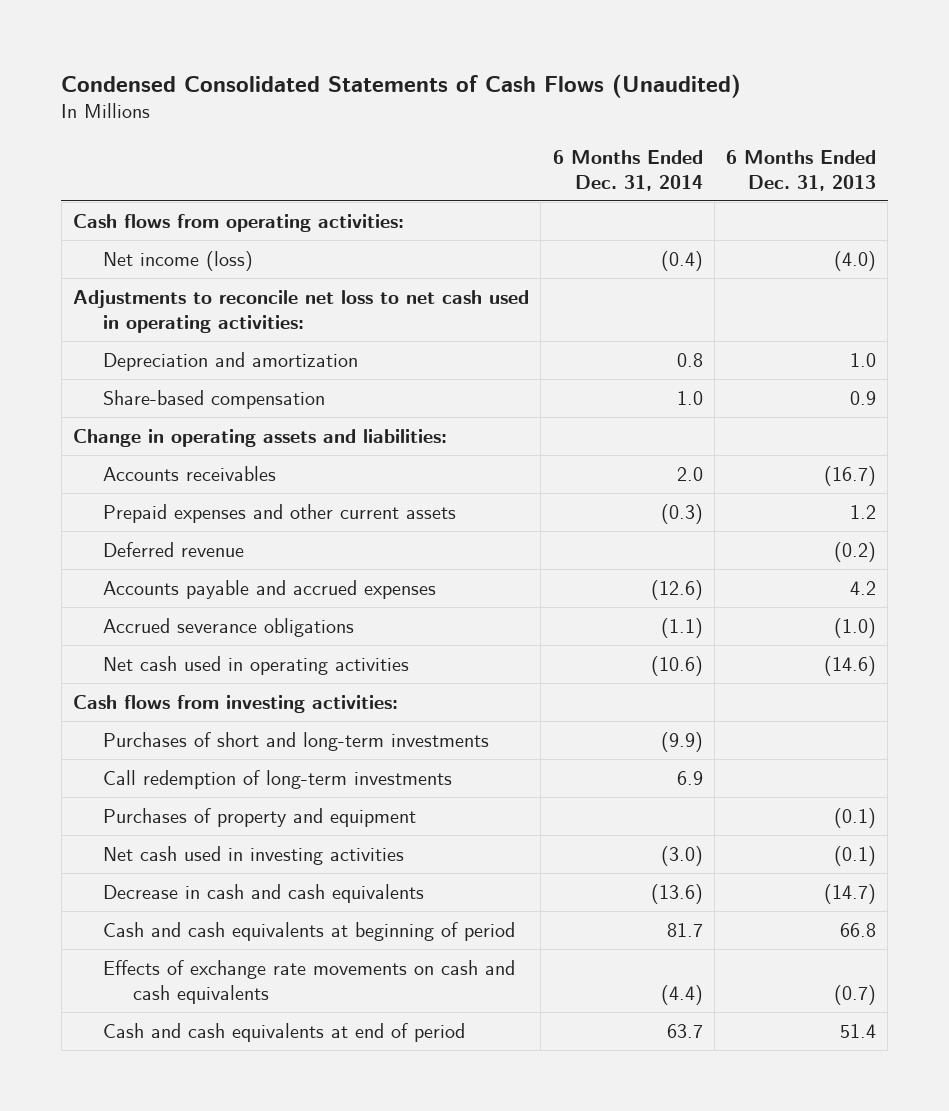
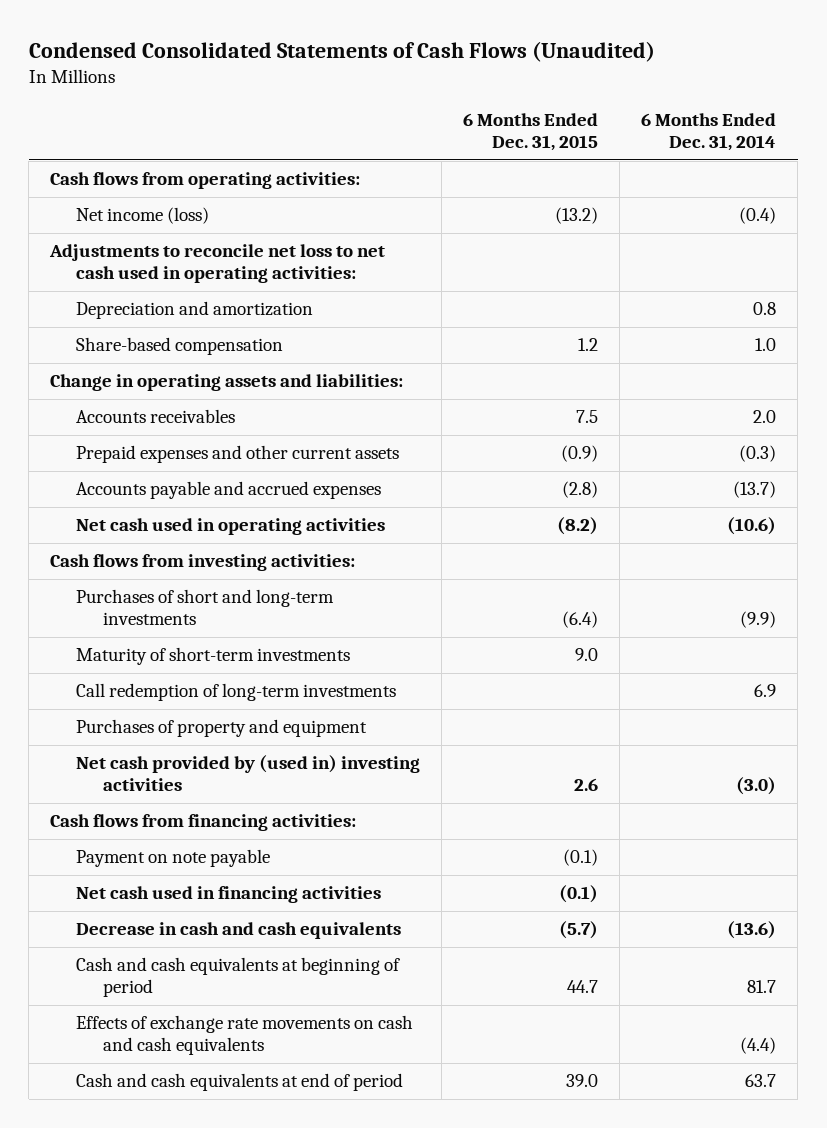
[726,149,877,191] 6 Months Ended Dec. 31, 2013 -> none
none -> [463,113,599,152] 6 Months Ended Dec. 31, 2015
[103,541,245,557] Deferred revenue -> none
[103,617,355,637] Accrued severance obligations -> none
[650,579,703,600] (12.6) -> [733,481,777,499] (13.7)
none -> [76,647,351,666] Maturity of short-term investments
[103,845,405,865] Net cash used in investing activities -> [76,755,421,792] Net cash provided by (used in) investing activities
none -> [50,814,357,832] Cash flows from financing activities:
none -> [76,849,271,868] Payment on note payable
none -> [76,886,382,904] Net cash used in financing activities

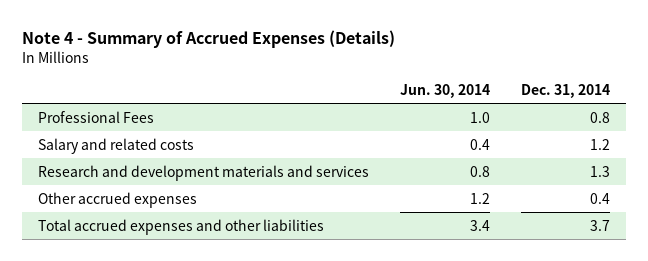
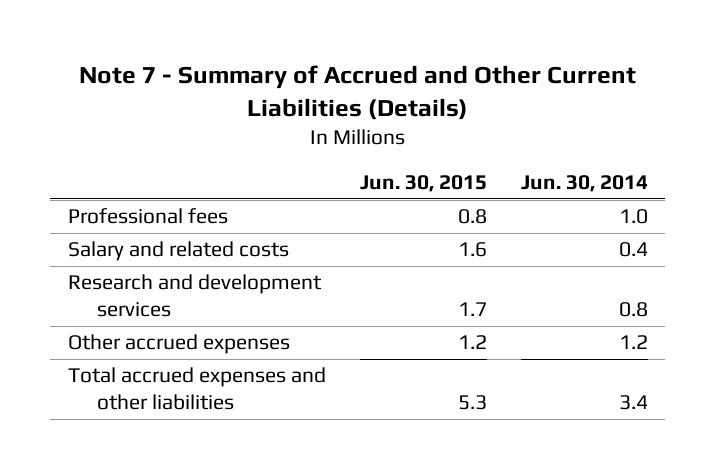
[22,29,396,48] Note 4 - Summary of Accrued Expenses (Details) -> [78,65,636,120] Note 7 - Summary of Accrued and Other Current Liabilities (Details)
[521,83,611,98] Dec. 31, 2014 -> none
none -> [359,174,487,192] Jun. 30, 2015
[38,110,155,123] Professional Fees -> [67,208,228,225] Professional fees
[38,164,370,181] Research and development materials and services -> [67,274,322,317] Research and development services

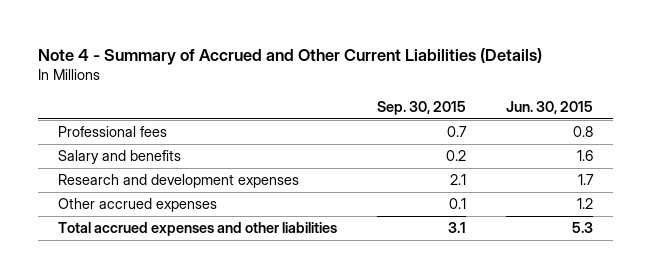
[78,65,636,120] Note 7 - Summary of Accrued and Other Current Liabilities (Details) -> [38,47,543,65] Note 4 - Summary of Accrued and Other Current Liabilities (Details)
[520,174,648,192] Jun. 30, 2014 -> none
none -> [377,100,467,115] Sep. 30, 2015
[67,241,289,262] Salary and related costs -> [58,150,182,165] Salary and benefits
[67,274,322,317] Research and development services -> [58,174,300,189] Research and development expenses

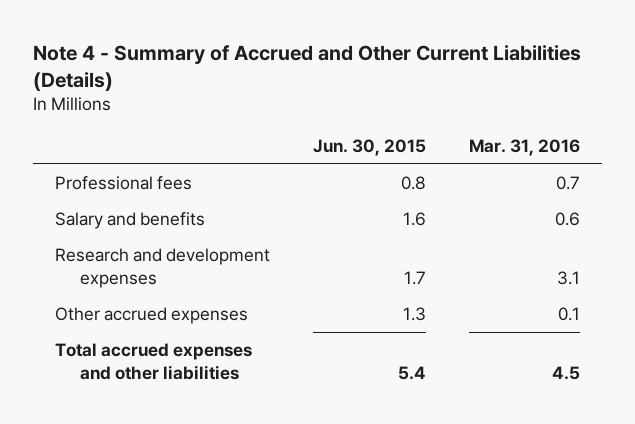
[377,100,467,115] Sep. 30, 2015 -> none
none -> [469,138,581,156] Mar. 31, 2016
[577,198,594,210] 1.2 -> [402,307,426,322] 1.3
[572,222,594,234] 5.3 -> [397,365,426,380] 5.4

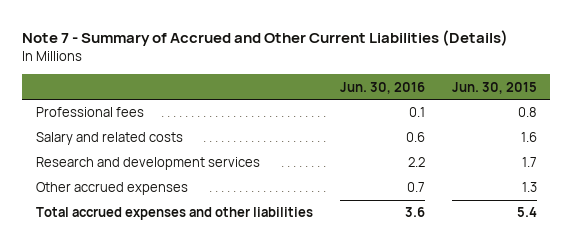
[32,44,581,91] Note 4 - Summary of Accrued and Other Current Liabilities (Details) -> [22,29,509,46] Note 7 - Summary of Accrued and Other Current Liabilities (Details)
[469,138,581,156] Mar. 31, 2016 -> none
none -> [339,81,425,94] Jun. 30, 2016
[54,212,205,230] Salary and benefits -> [35,132,183,146] Salary and related costs
[54,248,270,288] Research and development expenses -> [35,157,260,171] Research and development services

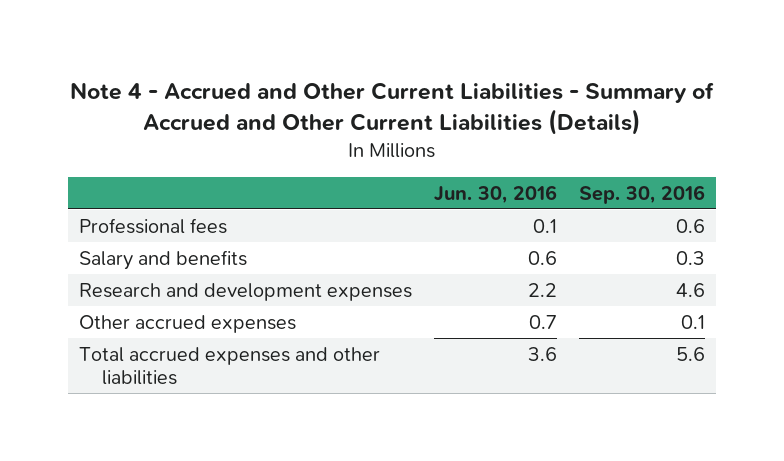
[22,29,509,46] Note 7 - Summary of Accrued and Other Current Liabilities (Details) -> [69,82,714,136] Note 4 - Accrued and Other Current Liabilities - Summary of Accrued and Other Current Liabilities (Details)
[451,81,537,94] Jun. 30, 2015 -> none
none -> [578,184,705,204] Sep. 30, 2016
[35,132,183,146] Salary and related costs -> [79,249,248,270] Salary and benefits
[35,157,260,171] Research and development services -> [79,282,413,301] Research and development expenses

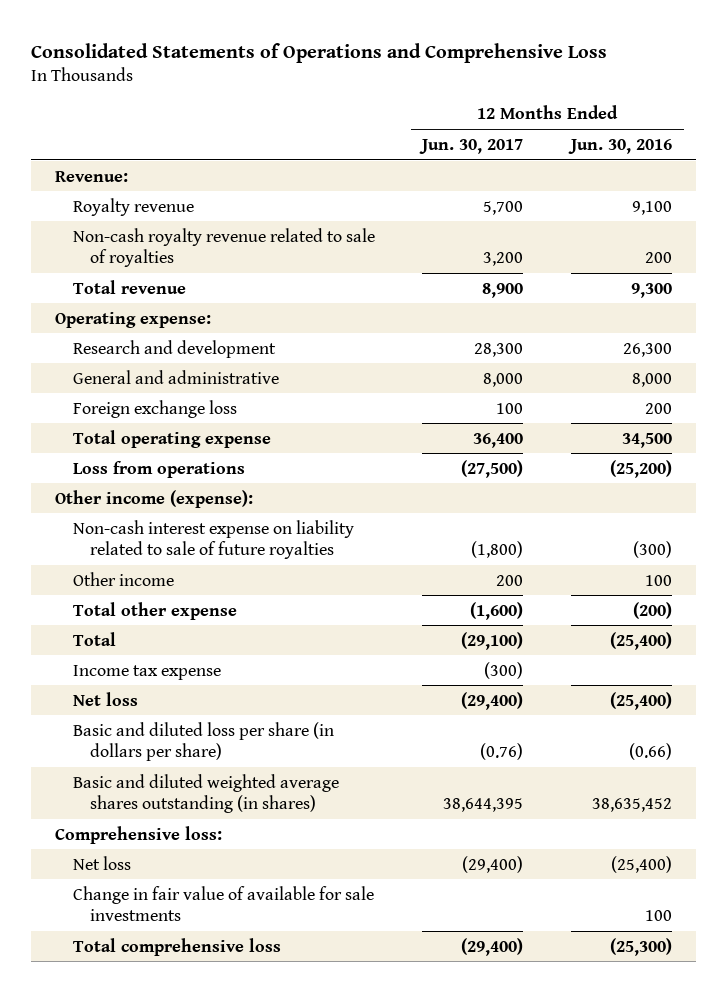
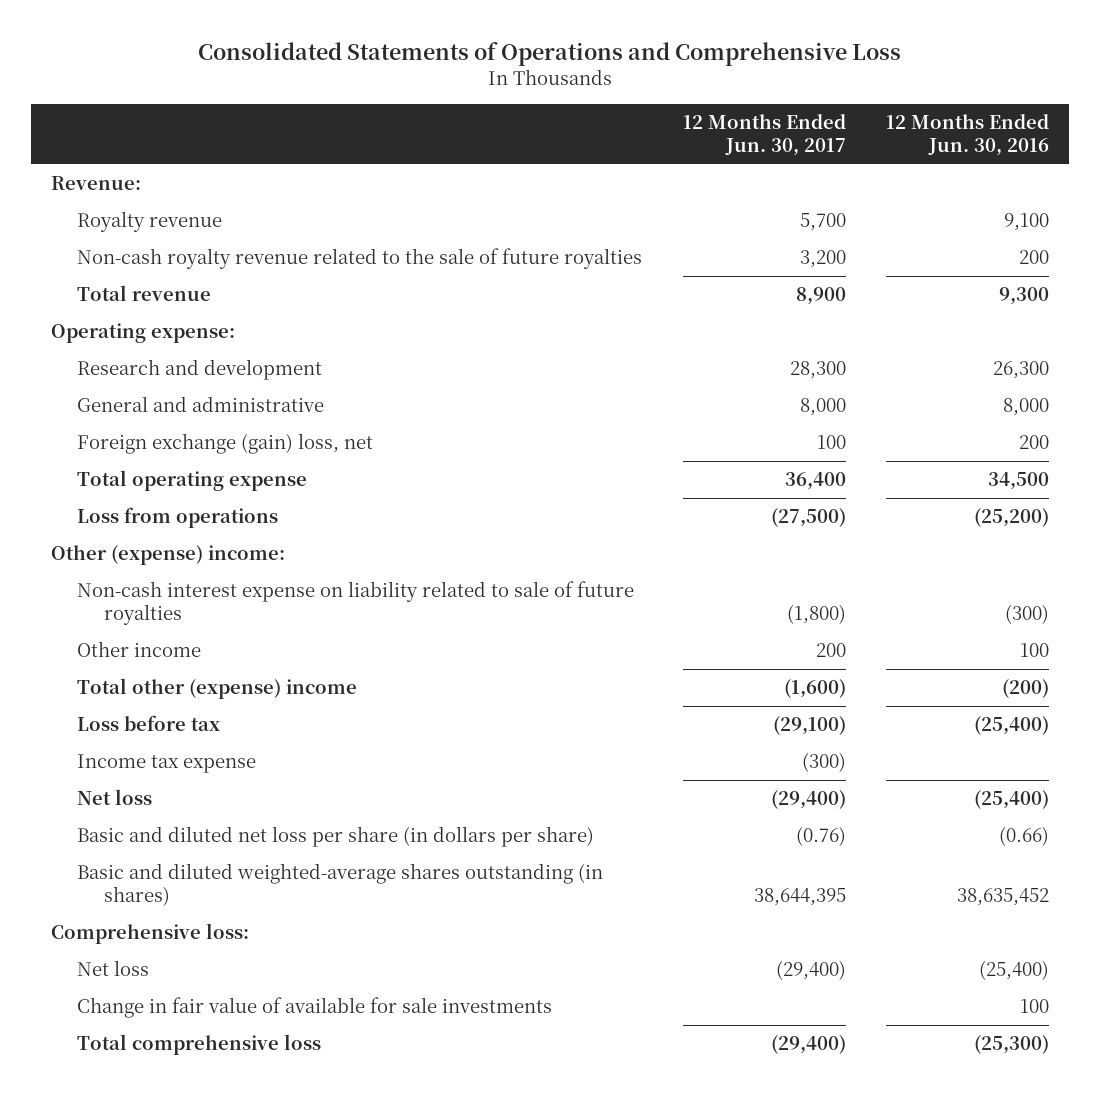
[72,227,375,268] Non-cash royalty revenue related to sale of royalties -> [77,248,643,270] Non-cash royalty revenue related to the sale of future royalties
[72,399,237,418] Foreign exchange loss -> [77,433,374,455] Foreign exchange (gain) loss, net
[55,489,254,508] Other income (expense): -> [51,545,286,566] Other (expense) income:
[72,601,237,620] Total other expense -> [77,678,358,700] Total other (expense) income
[72,631,116,646] Total -> [77,715,221,732] Loss before tax
[72,721,334,762] Basic and diluted loss per share (in dollars per share) -> [77,826,595,848] Basic and diluted net loss per share (in dollars per share)
[72,773,339,814] Basic and diluted weighted average shares outstanding (in shares) -> [77,863,604,907] Basic and diluted weighted-average shares outstanding (in shares)

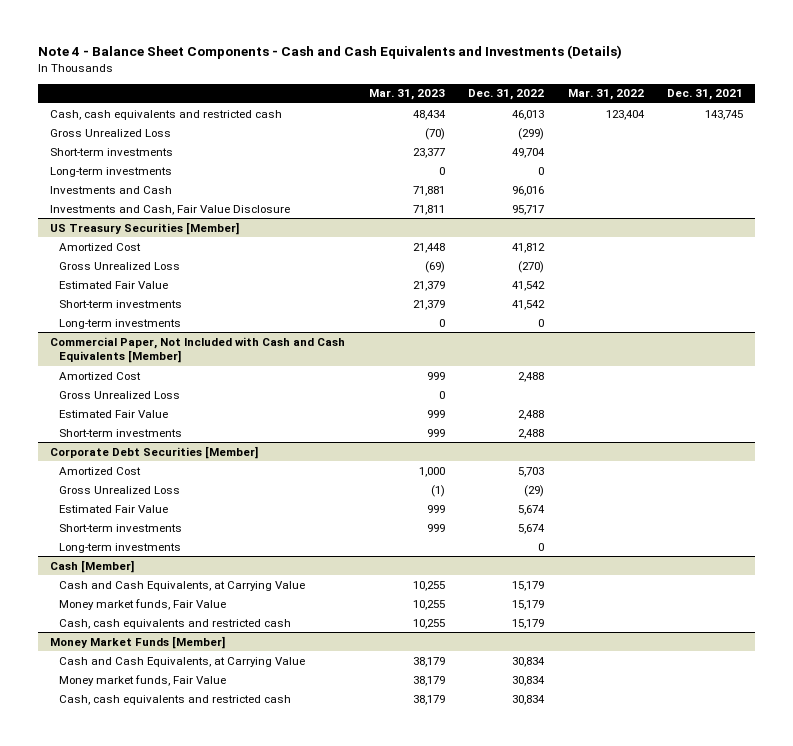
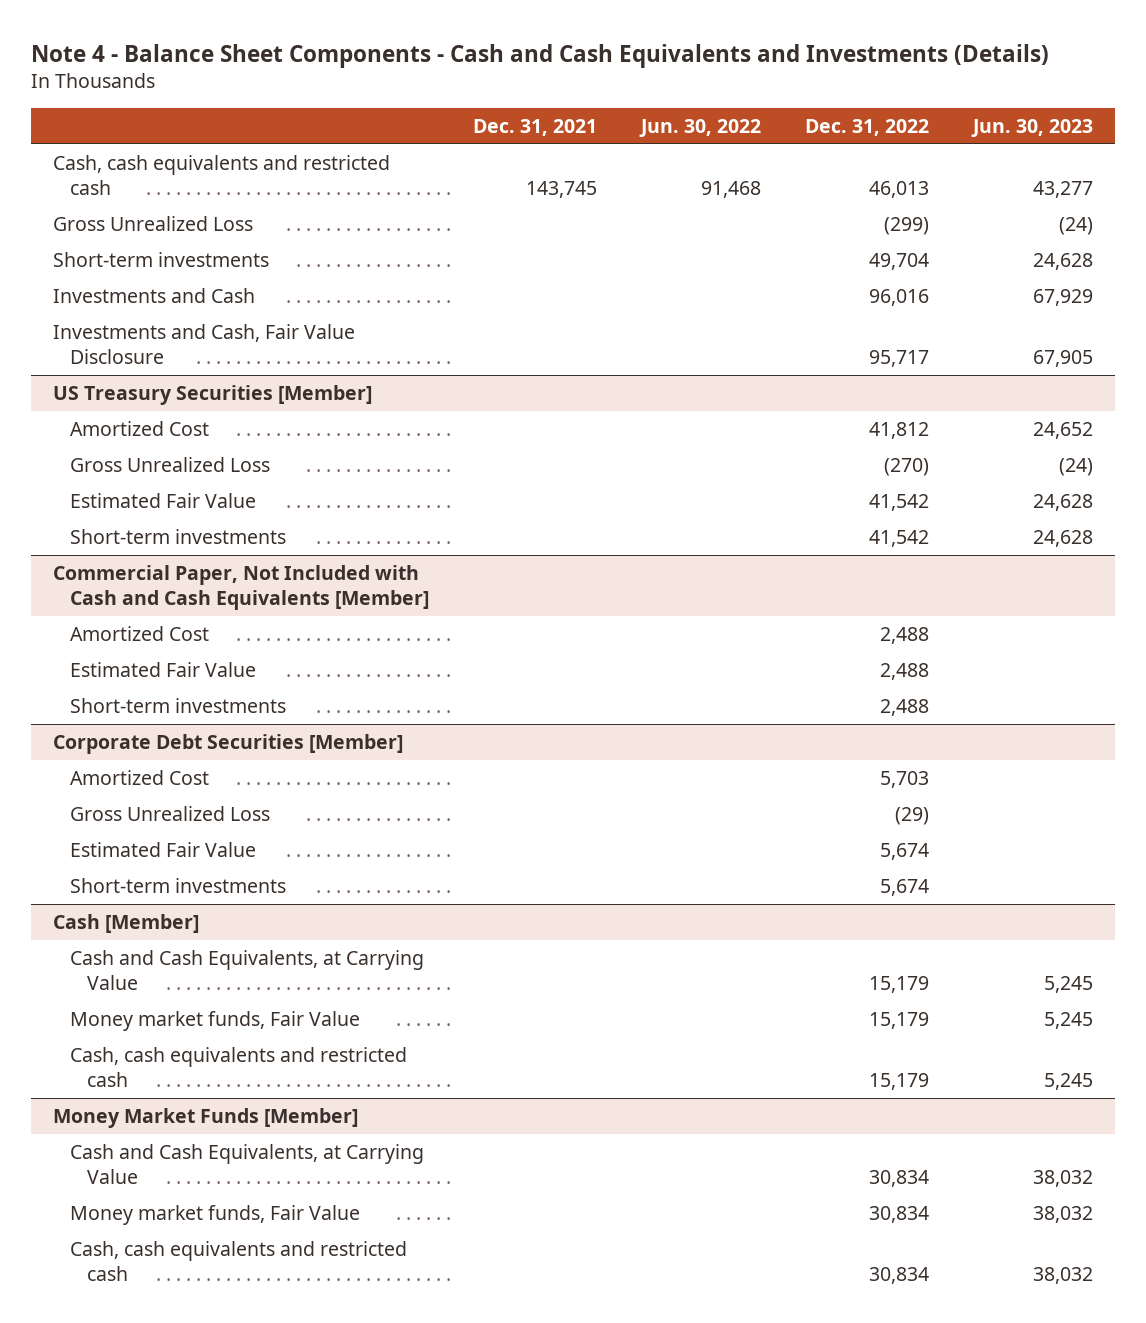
[368,89,445,101] Mar. 31, 2023 -> none
[567,89,644,101] Mar. 31, 2022 -> none
none -> [639,118,762,137] Jun. 30, 2022
none -> [970,118,1093,137] Jun. 30, 2023
[50,166,173,177] Long-term investments -> none
[59,318,182,329] Long-term investments -> none
[59,390,181,399] Gross Unrealized Loss -> none
[59,542,182,553] Long-term investments -> none

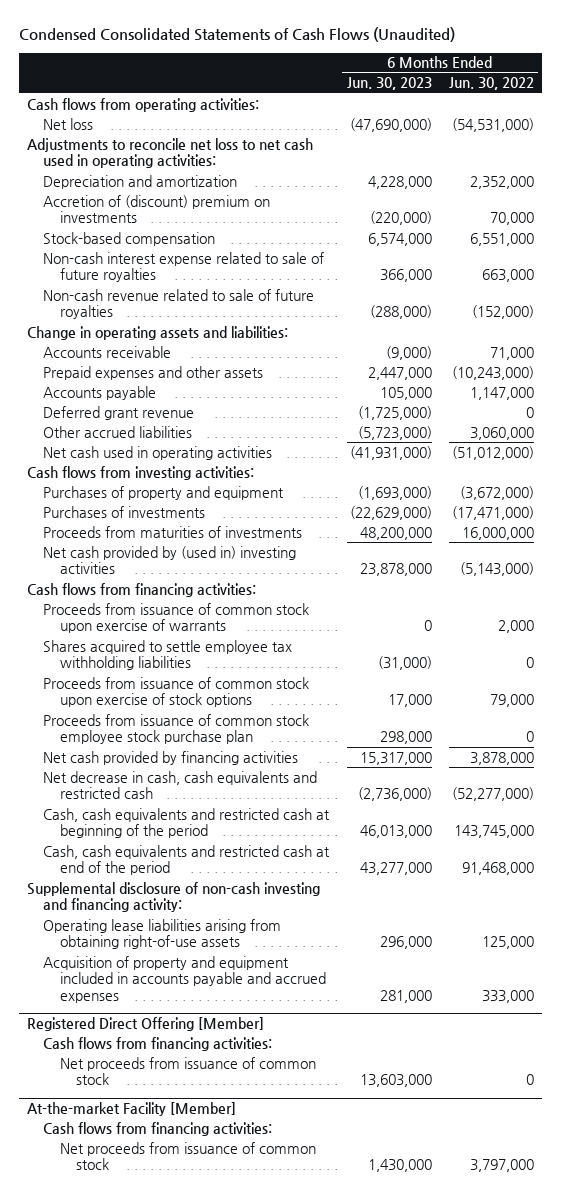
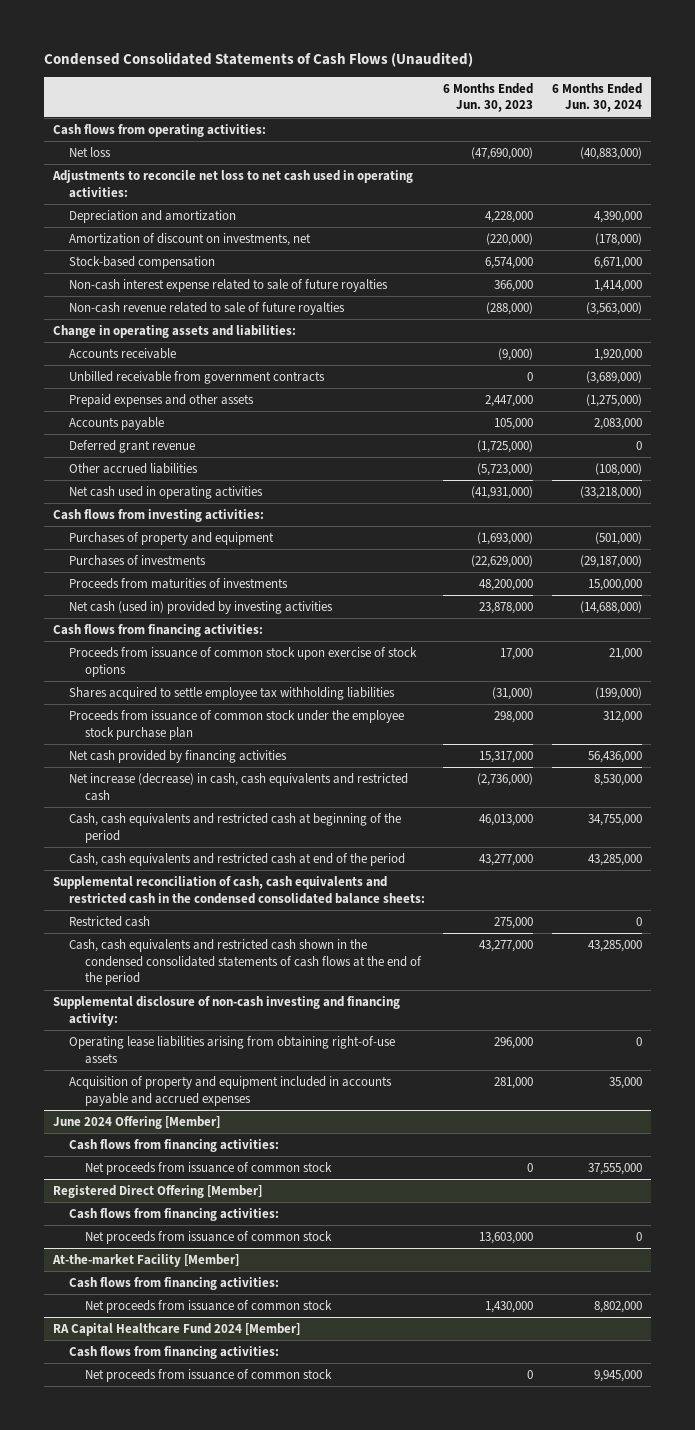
[448,77,534,91] Jun. 30, 2022 -> none
none -> [552,82,643,113] 6 Months Ended Jun. 30, 2024
[43,194,271,224] Accretion of (discount) premium on investments -> [68,232,311,246] Amortization of discount on investments, net
none -> [68,370,325,384] Unbilled receivable from government contracts
[43,545,297,575] Net cash provided by (used in) investing activities -> [68,600,333,614] Net cash (used in) provided by investing activities
[43,602,310,634] Proceeds from issuance of common stock upon exercise of warrants -> none
[43,639,293,671] Shares acquired to settle employee tax withholding liabilities -> [68,686,395,700] Shares acquired to settle employee tax withholding liabilities
[43,713,310,745] Proceeds from issuance of common stock employee stock purchase plan -> [68,709,404,740] Proceeds from issuance of common stock under the employee stock purchase plan
[43,770,318,800] Net decrease in cash, cash equivalents and restricted cash -> [68,772,408,801] Net increase (decrease) in cash, cash equivalents and restricted cash
none -> [52,875,425,904] Supplemental reconciliation of cash, cash equivalents and restricted cash in the condensed consolidated balance sheets:
none -> [68,915,150,927] Restricted cash
none -> [68,938,422,986] Cash, cash equivalents and restricted cash shown in the condensed consolidated statements of cash flows at the end of the period
none -> [52,1115,220,1129] June 2024 Offering [Member]
none -> [68,1138,279,1152] Cash flows from financing activities:
none -> [84,1161,332,1175] Net proceeds from issuance of common stock
none -> [52,1322,300,1336] RA Capital Healthcare Fund 2024 [Member]
none -> [68,1345,279,1359] Cash flows from financing activities:
none -> [84,1368,332,1382] Net proceeds from issuance of common stock

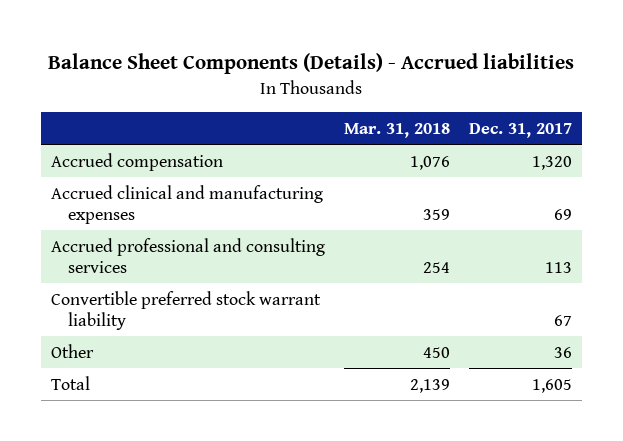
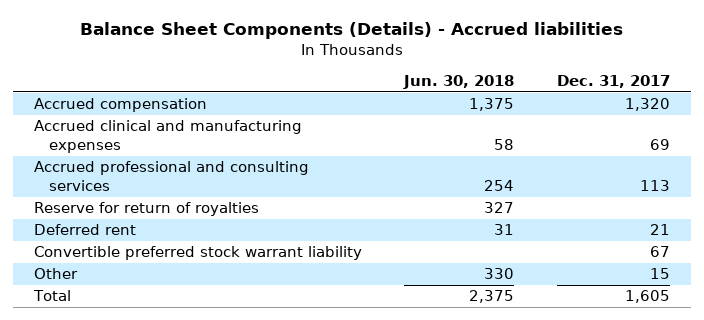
[343,122,450,138] Mar. 31, 2018 -> none
none -> [403,74,515,89] Jun. 30, 2018
none -> [33,202,259,217] Reserve for return of royalties
none -> [33,224,136,236] Deferred rent
[553,346,572,358] 36 -> [649,268,670,280] 15

